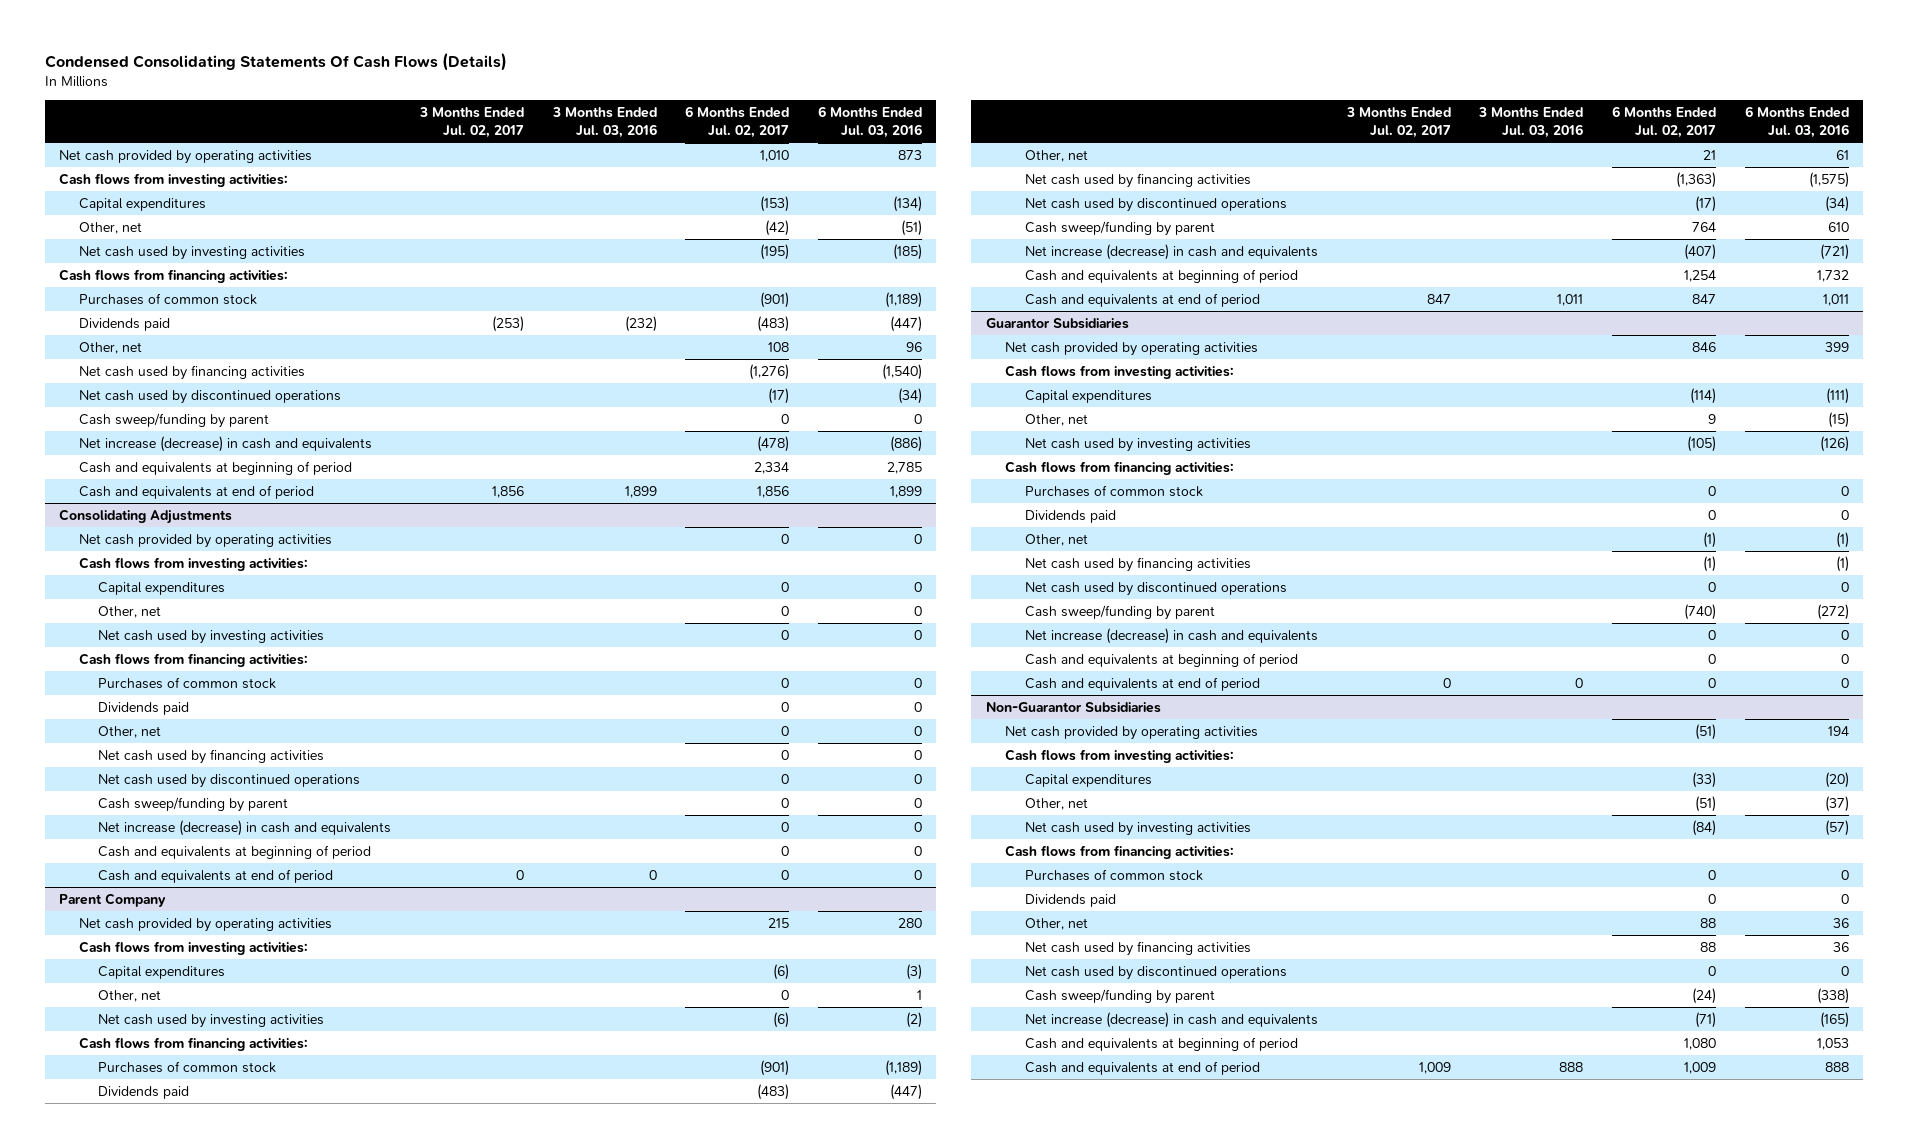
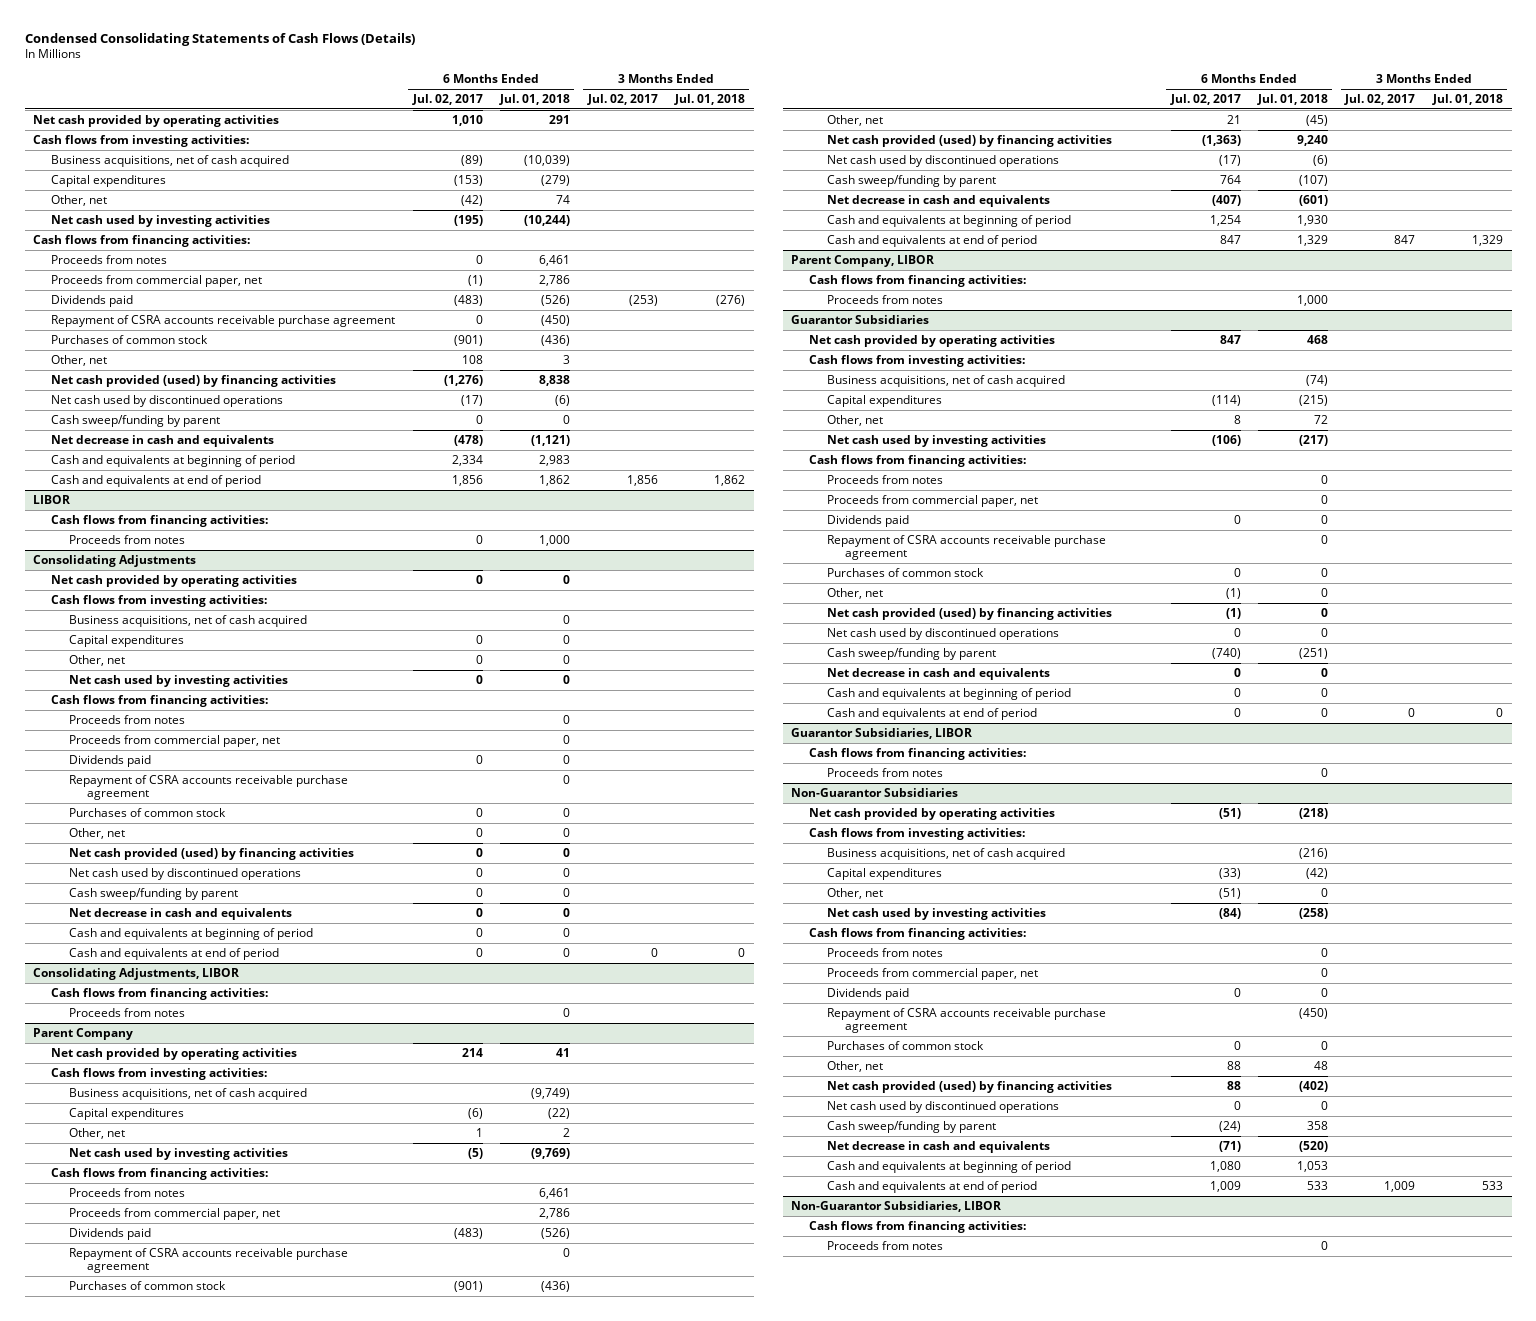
[44,52,507,71] Condensed Consolidating Statements Of Cash Flows (Details) -> [24,32,415,46] Condensed Consolidating Statements of Cash Flows (Details)
[551,106,657,138] 3 Months Ended Jul. 03, 2016 -> none
[817,105,922,138] 6 Months Ended Jul. 03, 2016 -> none
none -> [499,94,571,106] Jul. 01, 2018
none -> [674,94,746,106] Jul. 01, 2018
none -> [51,154,290,167] Business acquisitions, net of cash acquired
none -> [51,254,168,264] Proceeds from notes
none -> [51,274,263,287] Proceeds from commercial paper, net
none -> [51,314,396,327] Repayment of CSRA accounts receivable purchase agreement
[78,293,257,306] Purchases of common stock -> [51,334,209,344] Purchases of common stock
[78,365,305,381] Net cash used by financing activities -> [51,374,337,387] Net cash provided (used) by financing activities
[78,436,372,453] Net increase (decrease) in cash and equivalents -> [51,434,275,447] Net decrease in cash and equivalents
none -> [33,494,71,504] LIBOR
none -> [51,514,269,527] Cash flows from financing activities:
none -> [69,534,186,544] Proceeds from notes
none -> [69,614,308,627] Business acquisitions, net of cash acquired
none -> [69,714,186,724] Proceeds from notes
none -> [69,734,281,747] Proceeds from commercial paper, net
none -> [69,774,349,801] Repayment of CSRA accounts receivable purchase agreement
[98,677,277,690] Purchases of common stock -> [69,807,227,817] Purchases of common stock
[98,749,325,765] Net cash used by financing activities -> [69,847,355,860] Net cash provided (used) by financing activities
[98,820,392,837] Net increase (decrease) in cash and equivalents -> [69,907,293,920] Net decrease in cash and equivalents
none -> [33,967,240,980] Consolidating Adjustments, LIBOR
none -> [51,987,269,1000] Cash flows from financing activities:
none -> [69,1007,186,1017] Proceeds from notes
[768,918,790,929] 215 -> [461,1047,483,1057] 214
none -> [69,1087,308,1100] Business acquisitions, net of cash acquired
[781,990,790,1001] 0 -> [475,1127,483,1137] 1
[773,1012,790,1029] (6) -> [467,1147,483,1159] (5)
none -> [69,1187,186,1197] Proceeds from notes
none -> [69,1207,281,1220] Proceeds from commercial paper, net
none -> [69,1247,349,1274] Repayment of CSRA accounts receivable purchase agreement
[98,1061,277,1074] Purchases of common stock -> [69,1280,227,1290] Purchases of common stock
[1025,173,1252,189] Net cash used by financing activities -> [826,134,1112,147] Net cash provided (used) by financing activities
[1025,244,1319,261] Net increase (decrease) in cash and equivalents -> [826,194,1050,207] Net decrease in cash and equivalents
none -> [791,254,935,267] Parent Company, LIBOR
none -> [809,274,1027,287] Cash flows from financing activities:
none -> [826,294,943,304] Proceeds from notes
[1691,342,1716,353] 846 -> [1219,334,1241,344] 847
none -> [826,374,1065,387] Business acquisitions, net of cash acquired
[1707,414,1716,425] 9 -> [1233,414,1241,424] 8
[1686,436,1716,453] (105) -> [1211,434,1241,446] (106)
none -> [826,474,943,484] Proceeds from notes
none -> [826,494,1038,507] Proceeds from commercial paper, net
none -> [826,534,1106,561] Repayment of CSRA accounts receivable purchase agreement
[1025,485,1204,498] Purchases of common stock -> [826,567,984,577] Purchases of common stock
[1025,557,1252,573] Net cash used by financing activities -> [826,607,1112,620] Net cash provided (used) by financing activities
[1025,628,1319,645] Net increase (decrease) in cash and equivalents -> [826,667,1050,680] Net decrease in cash and equivalents
none -> [791,727,973,739] Guarantor Subsidiaries, LIBOR
none -> [809,747,1027,760] Cash flows from financing activities:
none -> [826,767,943,777] Proceeds from notes
none -> [826,847,1065,860] Business acquisitions, net of cash acquired
none -> [826,947,943,957] Proceeds from notes
none -> [826,967,1038,980] Proceeds from commercial paper, net
none -> [826,1007,1106,1034] Repayment of CSRA accounts receivable purchase agreement
[1025,869,1204,882] Purchases of common stock -> [826,1040,984,1050] Purchases of common stock
[1025,941,1252,957] Net cash used by financing activities -> [826,1080,1112,1093] Net cash provided (used) by financing activities
[1025,1012,1319,1029] Net increase (decrease) in cash and equivalents -> [826,1140,1050,1153] Net decrease in cash and equivalents
none -> [791,1200,1002,1212] Non-Guarantor Subsidiaries, LIBOR
none -> [809,1220,1027,1233] Cash flows from financing activities:
none -> [826,1240,943,1250] Proceeds from notes

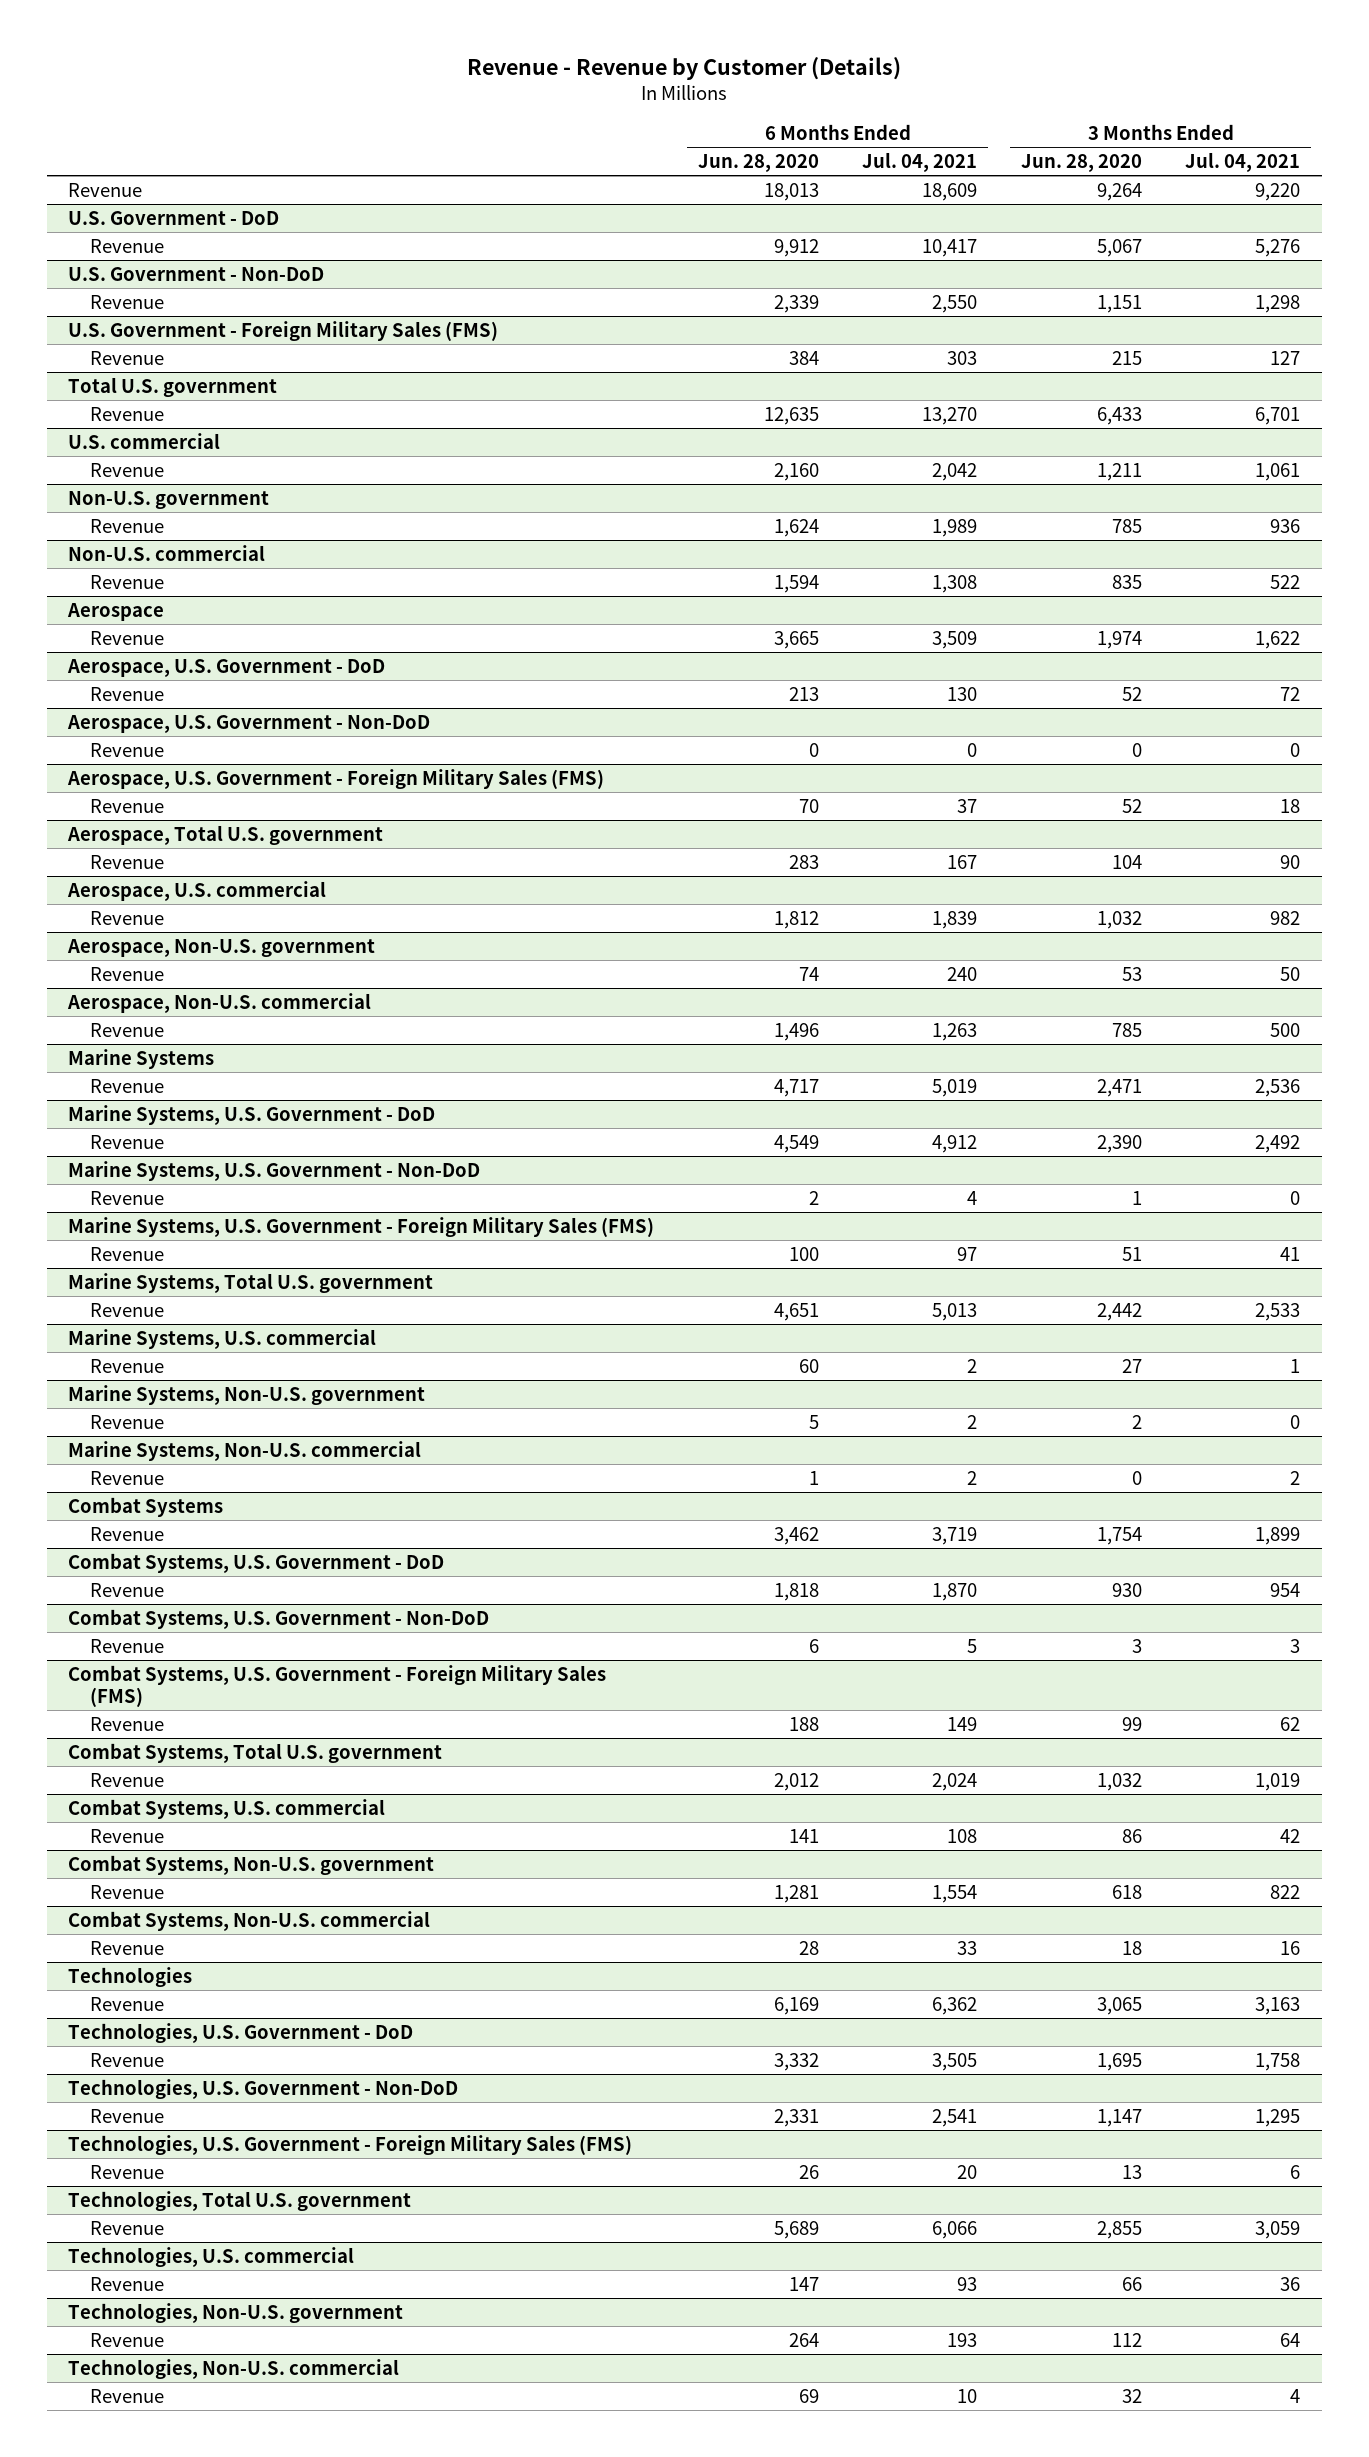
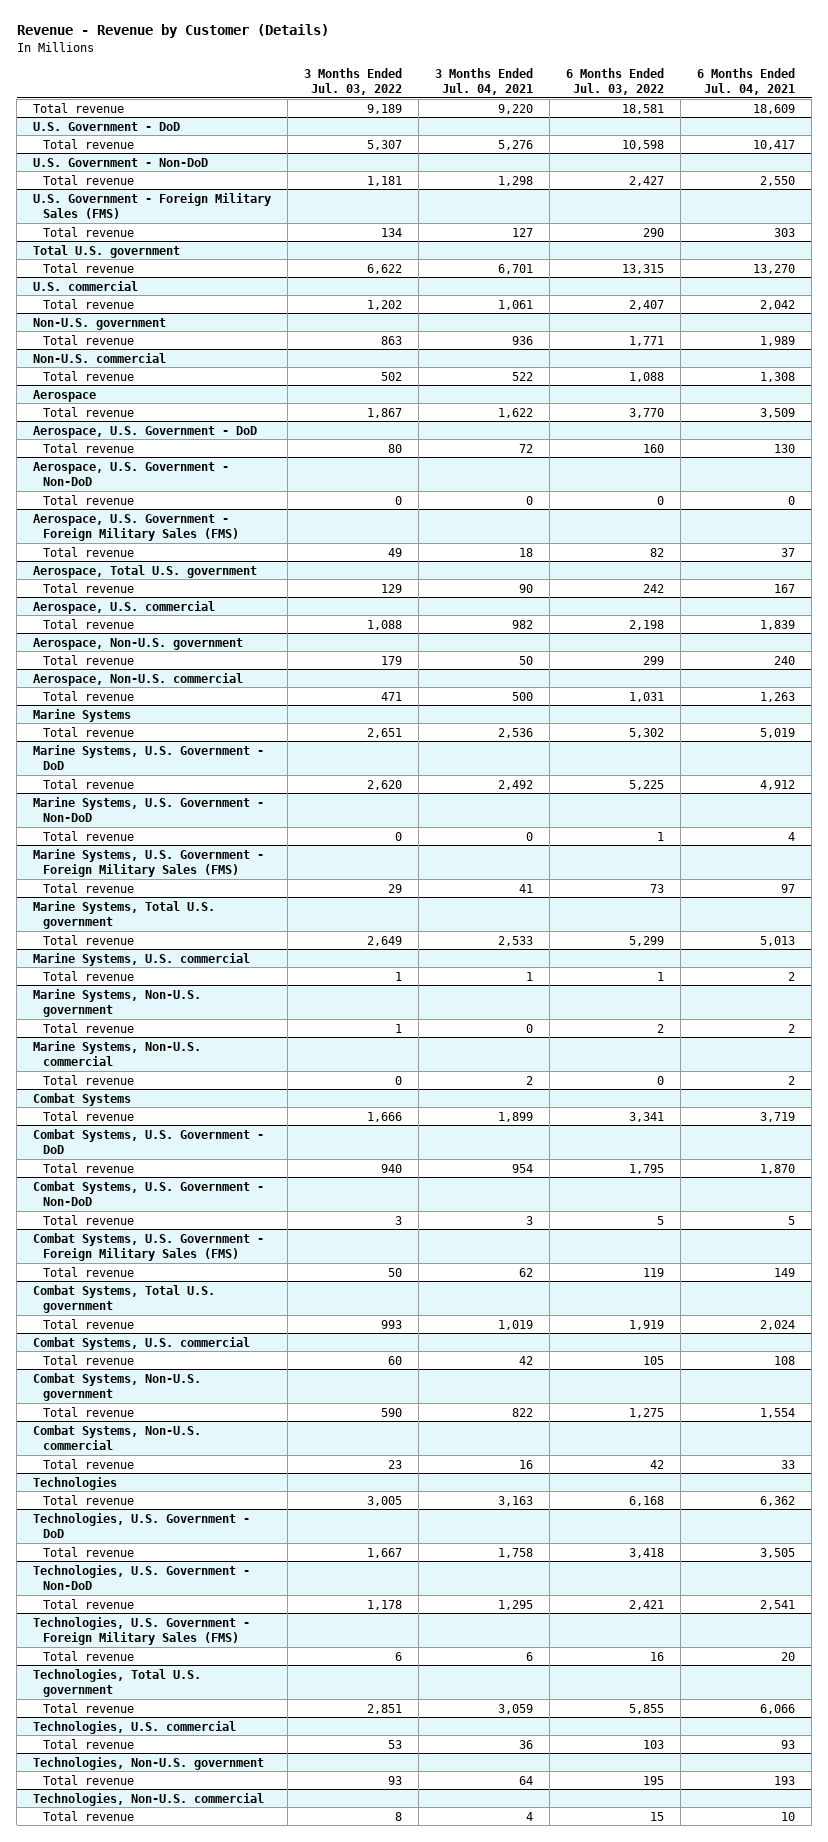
[697,154,819,173] Jun. 28, 2020 -> none
[1020,154,1142,173] Jun. 28, 2020 -> none
none -> [304,67,403,95] 3 Months Ended Jul. 03, 2022
none -> [566,67,665,95] 6 Months Ended Jul. 03, 2022
[68,182,143,197] Revenue -> [33,102,125,113] Total revenue
[89,238,164,253] Revenue -> [42,138,134,149] Total revenue
[89,294,164,309] Revenue -> [42,174,134,185] Total revenue
[89,350,164,365] Revenue -> [42,226,134,237] Total revenue
[89,406,164,421] Revenue -> [42,262,134,273] Total revenue
[89,462,164,477] Revenue -> [42,298,134,309] Total revenue
[89,518,164,533] Revenue -> [42,334,134,345] Total revenue
[89,574,164,589] Revenue -> [42,370,134,381] Total revenue
[89,630,164,645] Revenue -> [42,406,134,417] Total revenue
[89,686,164,701] Revenue -> [42,442,134,453] Total revenue
[89,742,164,757] Revenue -> [42,494,134,505] Total revenue
[89,798,164,813] Revenue -> [42,546,134,557] Total revenue
[89,854,164,869] Revenue -> [42,582,134,593] Total revenue
[89,910,164,925] Revenue -> [42,618,134,629] Total revenue
[89,966,164,981] Revenue -> [42,654,134,665] Total revenue
[89,1022,164,1037] Revenue -> [42,690,134,701] Total revenue
[89,1078,164,1093] Revenue -> [42,726,134,737] Total revenue
[89,1134,164,1149] Revenue -> [42,778,134,789] Total revenue
[89,1190,164,1205] Revenue -> [42,830,134,841] Total revenue
[89,1246,164,1261] Revenue -> [42,882,134,893] Total revenue
[89,1302,164,1317] Revenue -> [42,934,134,945] Total revenue
[89,1358,164,1373] Revenue -> [42,970,134,981] Total revenue
[89,1414,164,1429] Revenue -> [42,1022,134,1033] Total revenue
[89,1470,164,1485] Revenue -> [42,1074,134,1085] Total revenue
[89,1526,164,1541] Revenue -> [42,1110,134,1121] Total revenue
[89,1582,164,1597] Revenue -> [42,1162,134,1173] Total revenue
[89,1638,164,1653] Revenue -> [42,1214,134,1225] Total revenue
[89,1716,164,1731] Revenue -> [42,1266,134,1277] Total revenue
[89,1772,164,1787] Revenue -> [42,1318,134,1329] Total revenue
[89,1828,164,1843] Revenue -> [42,1354,134,1365] Total revenue
[89,1884,164,1899] Revenue -> [42,1406,134,1417] Total revenue
[89,1940,164,1955] Revenue -> [42,1458,134,1469] Total revenue
[89,1996,164,2011] Revenue -> [42,1494,134,1505] Total revenue
[89,2052,164,2067] Revenue -> [42,1546,134,1557] Total revenue
[89,2108,164,2123] Revenue -> [42,1598,134,1609] Total revenue
[89,2164,164,2179] Revenue -> [42,1650,134,1661] Total revenue
[89,2220,164,2235] Revenue -> [42,1702,134,1713] Total revenue
[89,2276,164,2291] Revenue -> [42,1738,134,1749] Total revenue
[89,2332,164,2347] Revenue -> [42,1774,134,1785] Total revenue
[89,2388,164,2403] Revenue -> [42,1810,134,1821] Total revenue

